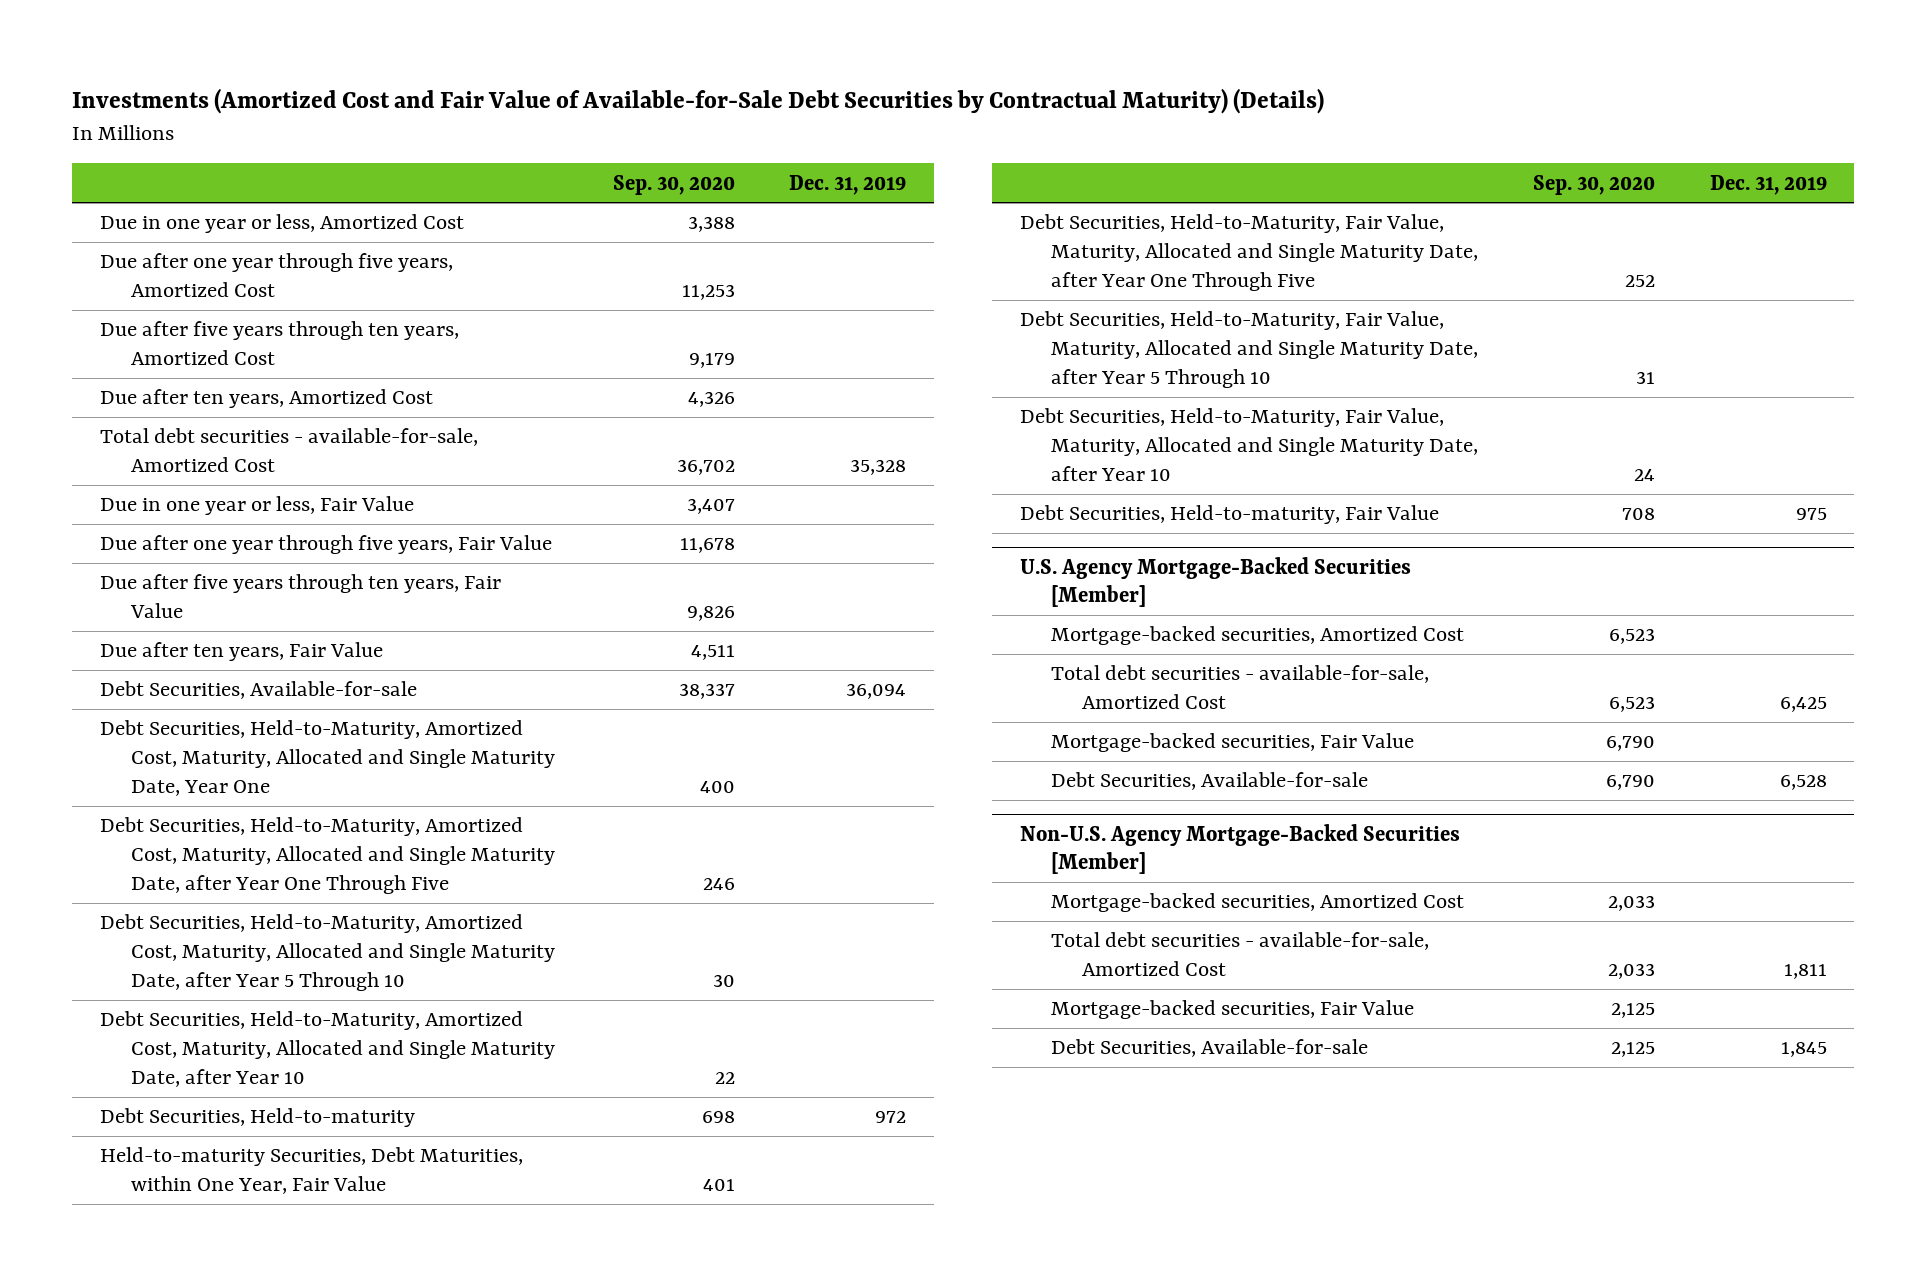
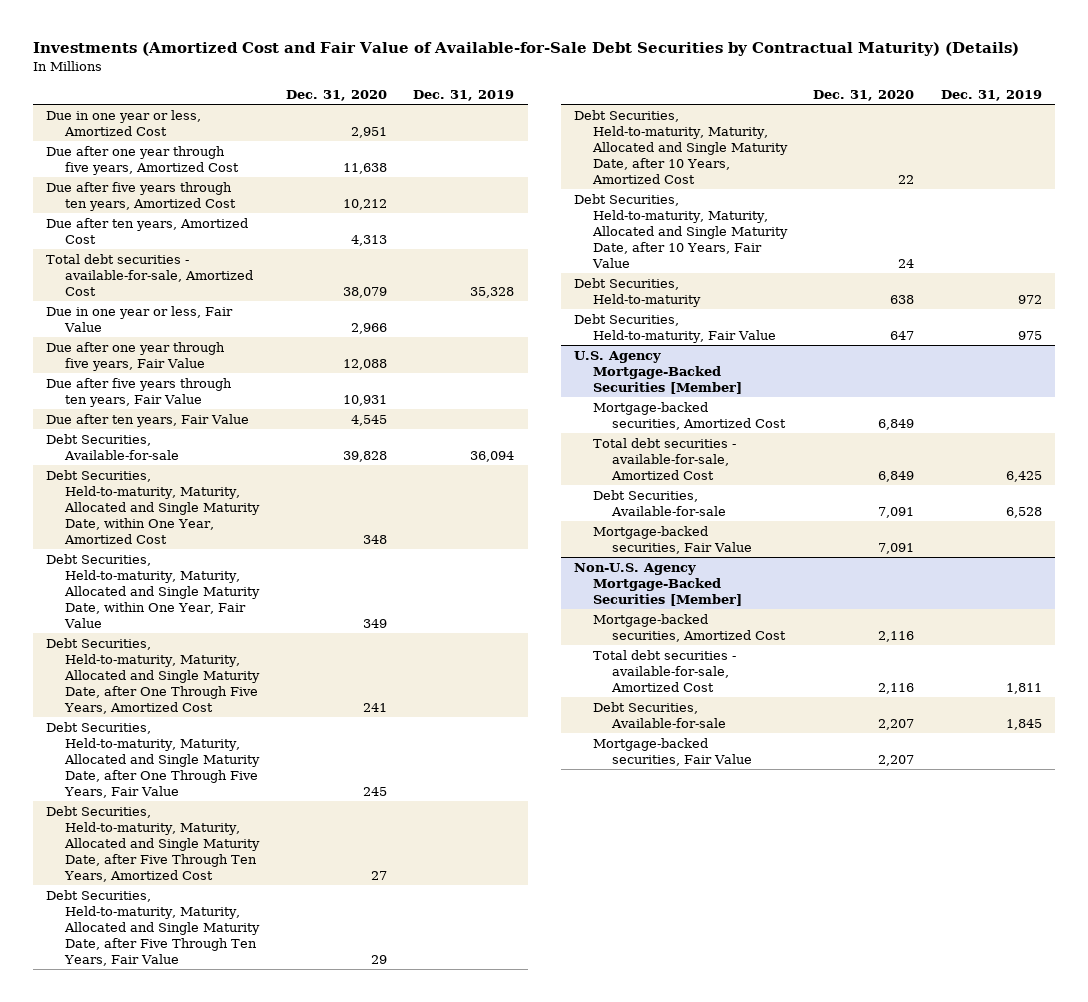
[612,174,735,195] Sep. 30, 2020 -> none
none -> [285,90,387,102] Dec. 31, 2020
[99,720,555,796] Debt Securities, Held-to-Maturity, Amortized Cost, Maturity, Allocated and Single Maturity Date, Year One -> [46,469,261,544] Debt Securities, Held-to-maturity, Maturity, Allocated and Single Maturity Date, within One Year, Amortized Cost
none -> [46,553,261,628] Debt Securities, Held-to-maturity, Maturity, Allocated and Single Maturity Date, within One Year, Fair Value
[99,817,555,894] Debt Securities, Held-to-Maturity, Amortized Cost, Maturity, Allocated and Single Maturity Date, after Year One Through Five -> [46,637,261,714] Debt Securities, Held-to-maturity, Maturity, Allocated and Single Maturity Date, after One Through Five Years, Amortized Cost
none -> [46,721,261,798] Debt Securities, Held-to-maturity, Maturity, Allocated and Single Maturity Date, after One Through Five Years, Fair Value
[99,914,555,991] Debt Securities, Held-to-Maturity, Amortized Cost, Maturity, Allocated and Single Maturity Date, after Year 5 Through 10 -> [46,805,261,882] Debt Securities, Held-to-maturity, Maturity, Allocated and Single Maturity Date, after Five Through Ten Years, Amortized Cost
none -> [46,889,261,966] Debt Securities, Held-to-maturity, Maturity, Allocated and Single Maturity Date, after Five Through Ten Years, Fair Value
[99,1011,555,1087] Debt Securities, Held-to-Maturity, Amortized Cost, Maturity, Allocated and Single Maturity Date, after Year 10 -> [573,109,788,184] Debt Securities, Held-to-maturity, Maturity, Allocated and Single Maturity Date, after 10 Years, Amortized Cost
none -> [573,193,788,268] Debt Securities, Held-to-maturity, Maturity, Allocated and Single Maturity Date, after 10 Years, Fair Value
[99,1147,523,1194] Held-to-maturity Securities, Debt Maturities, within One Year, Fair Value -> none
[1019,214,1478,291] Debt Securities, Held-to-Maturity, Fair Value, Maturity, Allocated and Single Maturity Date, after Year One Through Five -> none
[1019,311,1478,388] Debt Securities, Held-to-Maturity, Fair Value, Maturity, Allocated and Single Maturity Date, after Year 5 Through 10 -> none
[1019,408,1478,481] Debt Securities, Held-to-Maturity, Fair Value, Maturity, Allocated and Single Maturity Date, after Year 10 -> none
[1050,733,1414,753] Mortgage-backed securities, Fair Value -> [592,525,753,554] Mortgage-backed securities, Fair Value
[1050,1000,1414,1020] Mortgage-backed securities, Fair Value -> [592,737,753,766] Mortgage-backed securities, Fair Value

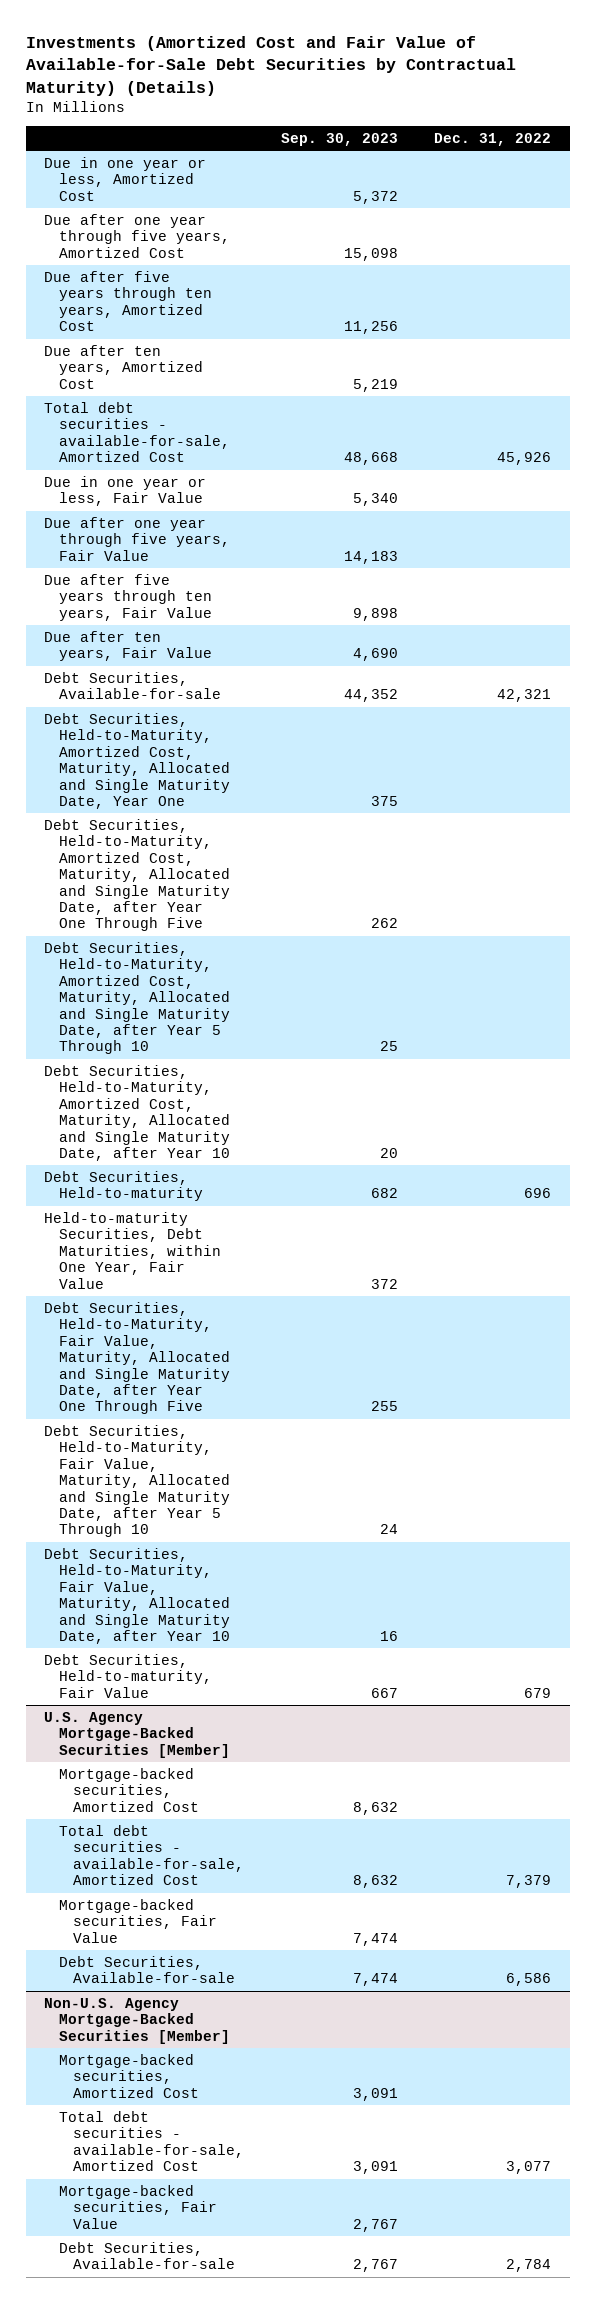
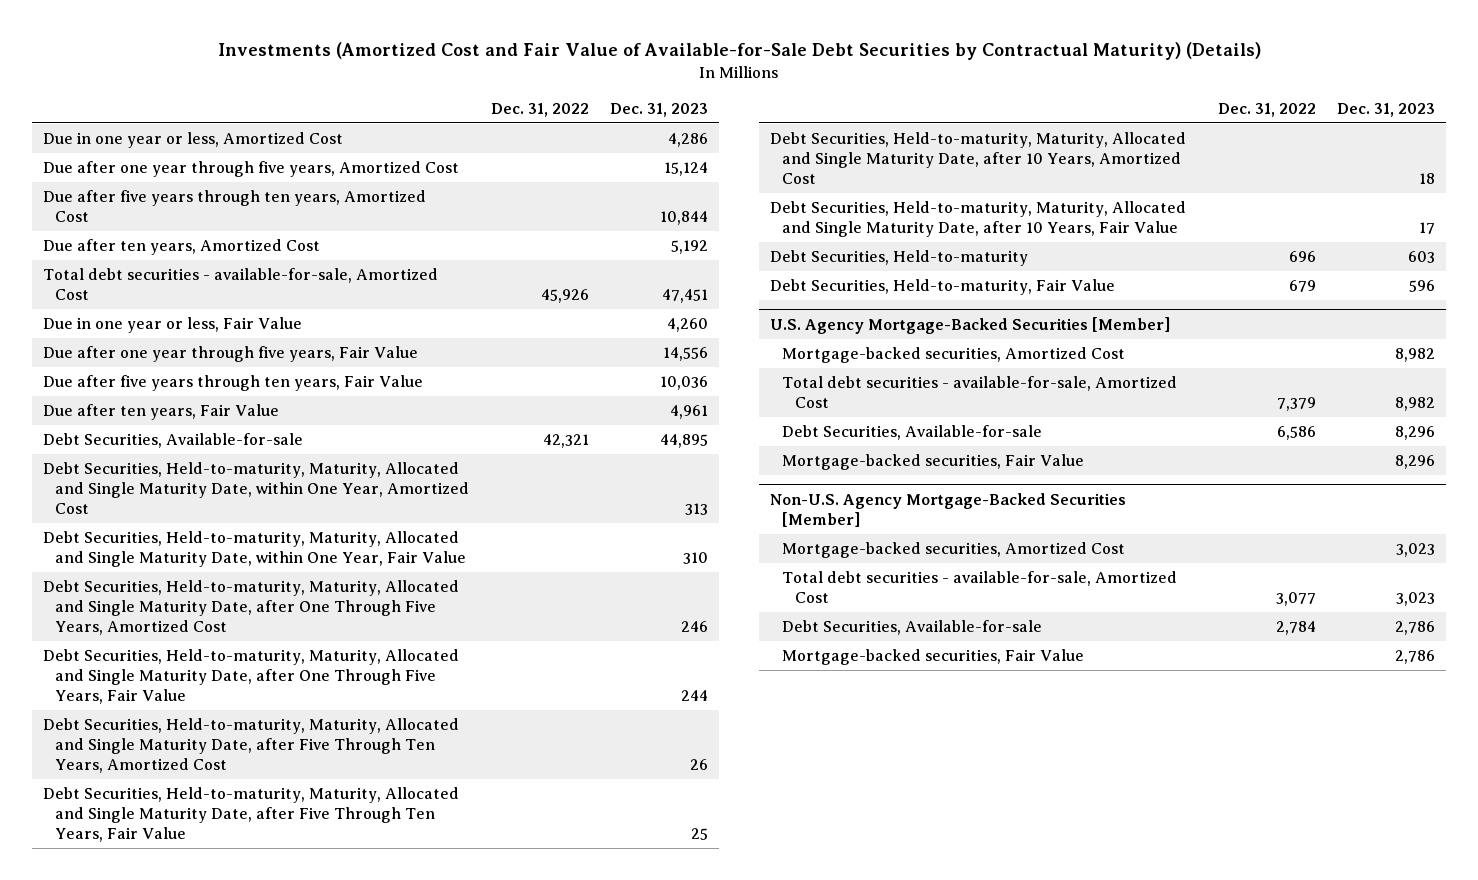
[280,132,398,146] Sep. 30, 2023 -> none
none -> [610,102,709,117] Dec. 31, 2023
[44,712,230,810] Debt Securities, Held-to-Maturity, Amortized Cost, Maturity, Allocated and Single Maturity Date, Year One -> [42,461,470,514] Debt Securities, Held-to-maturity, Maturity, Allocated and Single Maturity Date, within One Year, Amortized Cost
none -> [42,530,467,567] Debt Securities, Held-to-maturity, Maturity, Allocated and Single Maturity Date, within One Year, Fair Value
[44,818,230,932] Debt Securities, Held-to-Maturity, Amortized Cost, Maturity, Allocated and Single Maturity Date, after Year One Through Five -> [42,579,459,635] Debt Securities, Held-to-maturity, Maturity, Allocated and Single Maturity Date, after One Through Five Years, Amortized Cost
none -> [42,648,459,704] Debt Securities, Held-to-maturity, Maturity, Allocated and Single Maturity Date, after One Through Five Years, Fair Value
[44,941,230,1055] Debt Securities, Held-to-Maturity, Amortized Cost, Maturity, Allocated and Single Maturity Date, after Year 5 Through 10 -> [42,717,459,773] Debt Securities, Held-to-maturity, Maturity, Allocated and Single Maturity Date, after Five Through Ten Years, Amortized Cost
none -> [42,786,459,842] Debt Securities, Held-to-maturity, Maturity, Allocated and Single Maturity Date, after Five Through Ten Years, Fair Value
[44,1064,230,1162] Debt Securities, Held-to-Maturity, Amortized Cost, Maturity, Allocated and Single Maturity Date, after Year 10 -> [769,131,1186,184] Debt Securities, Held-to-maturity, Maturity, Allocated and Single Maturity Date, after 10 Years, Amortized Cost
none -> [769,200,1186,237] Debt Securities, Held-to-maturity, Maturity, Allocated and Single Maturity Date, after 10 Years, Fair Value
[44,1211,221,1289] Held-to-maturity Securities, Debt Maturities, within One Year, Fair Value -> none
[44,1301,230,1415] Debt Securities, Held-to-Maturity, Fair Value, Maturity, Allocated and Single Maturity Date, after Year One Through Five -> none
[44,1424,230,1538] Debt Securities, Held-to-Maturity, Fair Value, Maturity, Allocated and Single Maturity Date, after Year 5 Through 10 -> none
[44,1547,230,1645] Debt Securities, Held-to-Maturity, Fair Value, Maturity, Allocated and Single Maturity Date, after Year 10 -> none
[58,1898,218,1943] Mortgage-backed securities, Fair Value -> [782,453,1085,470] Mortgage-backed securities, Fair Value
[58,2184,218,2229] Mortgage-backed securities, Fair Value -> [782,648,1085,665] Mortgage-backed securities, Fair Value

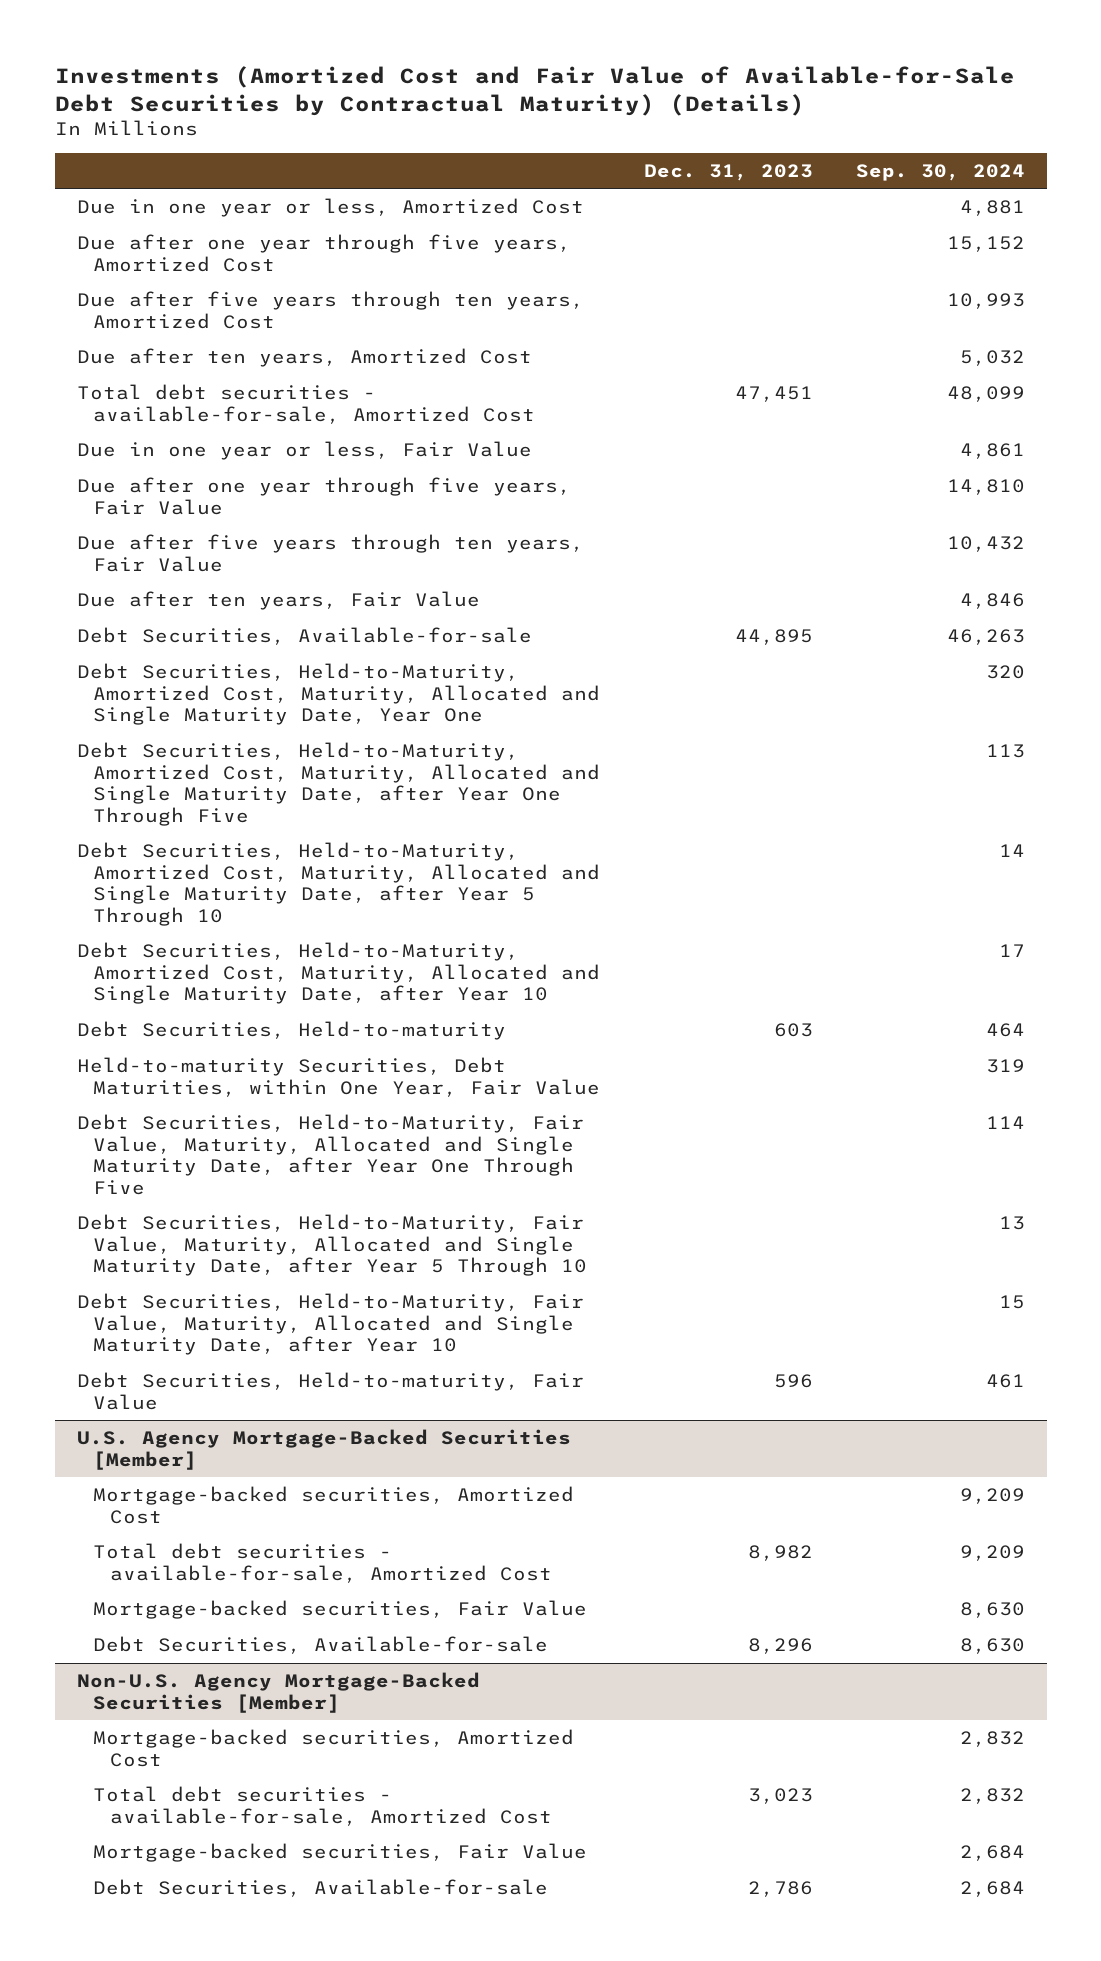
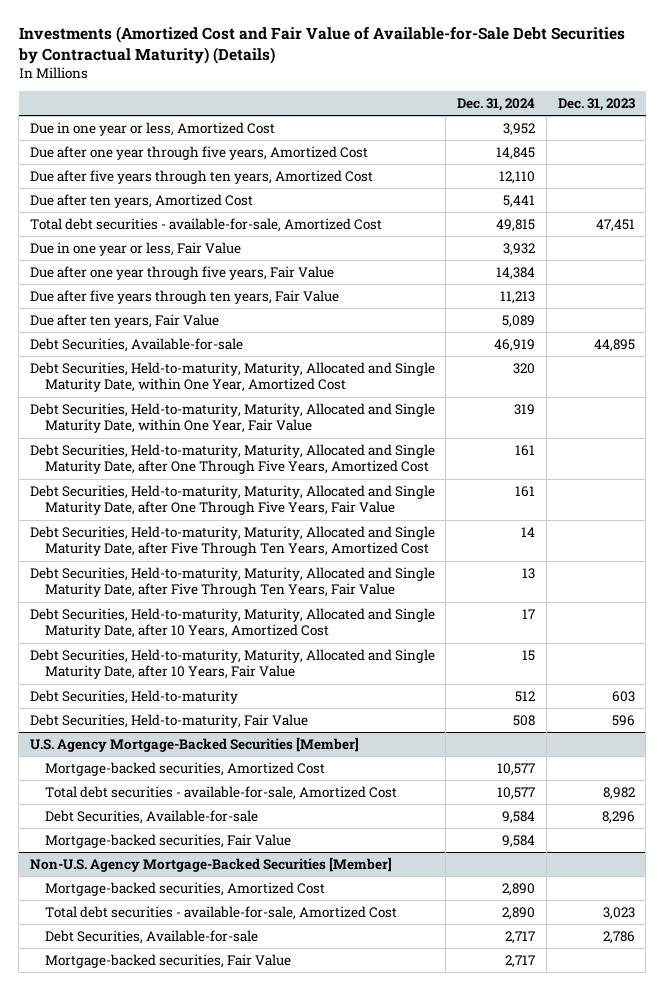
[855,163,1025,181] Sep. 30, 2024 -> none
none -> [457,97,536,111] Dec. 31, 2024
[76,663,601,726] Debt Securities, Held-to-Maturity, Amortized Cost, Maturity, Allocated and Single Maturity Date, Year One -> [29,361,435,393] Debt Securities, Held-to-maturity, Maturity, Allocated and Single Maturity Date, within One Year, Amortized Cost
none -> [29,402,435,434] Debt Securities, Held-to-maturity, Maturity, Allocated and Single Maturity Date, within One Year, Fair Value
[76,742,601,826] Debt Securities, Held-to-Maturity, Amortized Cost, Maturity, Allocated and Single Maturity Date, after Year One Through Five -> [29,443,435,475] Debt Securities, Held-to-maturity, Maturity, Allocated and Single Maturity Date, after One Through Five Years, Amortized Cost
none -> [29,484,435,516] Debt Securities, Held-to-maturity, Maturity, Allocated and Single Maturity Date, after One Through Five Years, Fair Value
[76,842,601,926] Debt Securities, Held-to-Maturity, Amortized Cost, Maturity, Allocated and Single Maturity Date, after Year 5 Through 10 -> [29,525,435,557] Debt Securities, Held-to-maturity, Maturity, Allocated and Single Maturity Date, after Five Through Ten Years, Amortized Cost
none -> [29,566,435,598] Debt Securities, Held-to-maturity, Maturity, Allocated and Single Maturity Date, after Five Through Ten Years, Fair Value
[76,942,601,1005] Debt Securities, Held-to-Maturity, Amortized Cost, Maturity, Allocated and Single Maturity Date, after Year 10 -> [29,607,435,639] Debt Securities, Held-to-maturity, Maturity, Allocated and Single Maturity Date, after 10 Years, Amortized Cost
none -> [29,648,435,680] Debt Securities, Held-to-maturity, Maturity, Allocated and Single Maturity Date, after 10 Years, Fair Value
[76,1057,601,1097] Held-to-maturity Securities, Debt Maturities, within One Year, Fair Value -> none
[76,1114,584,1195] Debt Securities, Held-to-Maturity, Fair Value, Maturity, Allocated and Single Maturity Date, after Year One Through Five -> none
[76,1214,588,1277] Debt Securities, Held-to-Maturity, Fair Value, Maturity, Allocated and Single Maturity Date, after Year 5 Through 10 -> none
[76,1293,584,1356] Debt Securities, Held-to-Maturity, Fair Value, Maturity, Allocated and Single Maturity Date, after Year 10 -> none
[93,1600,588,1620] Mortgage-backed securities, Fair Value -> [44,833,291,848] Mortgage-backed securities, Fair Value
[93,1843,588,1863] Mortgage-backed securities, Fair Value -> [44,953,291,968] Mortgage-backed securities, Fair Value

